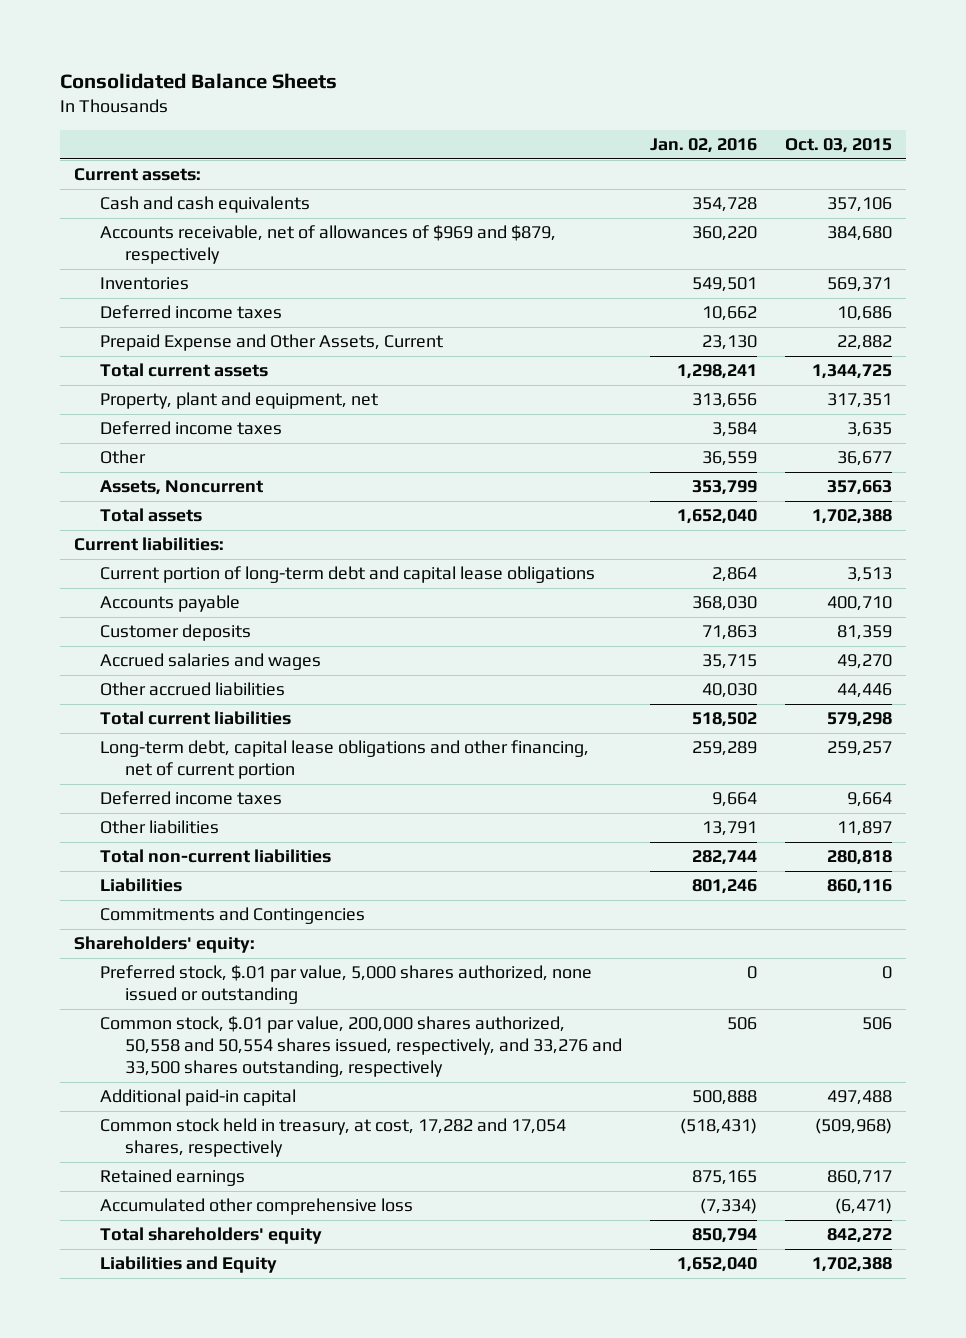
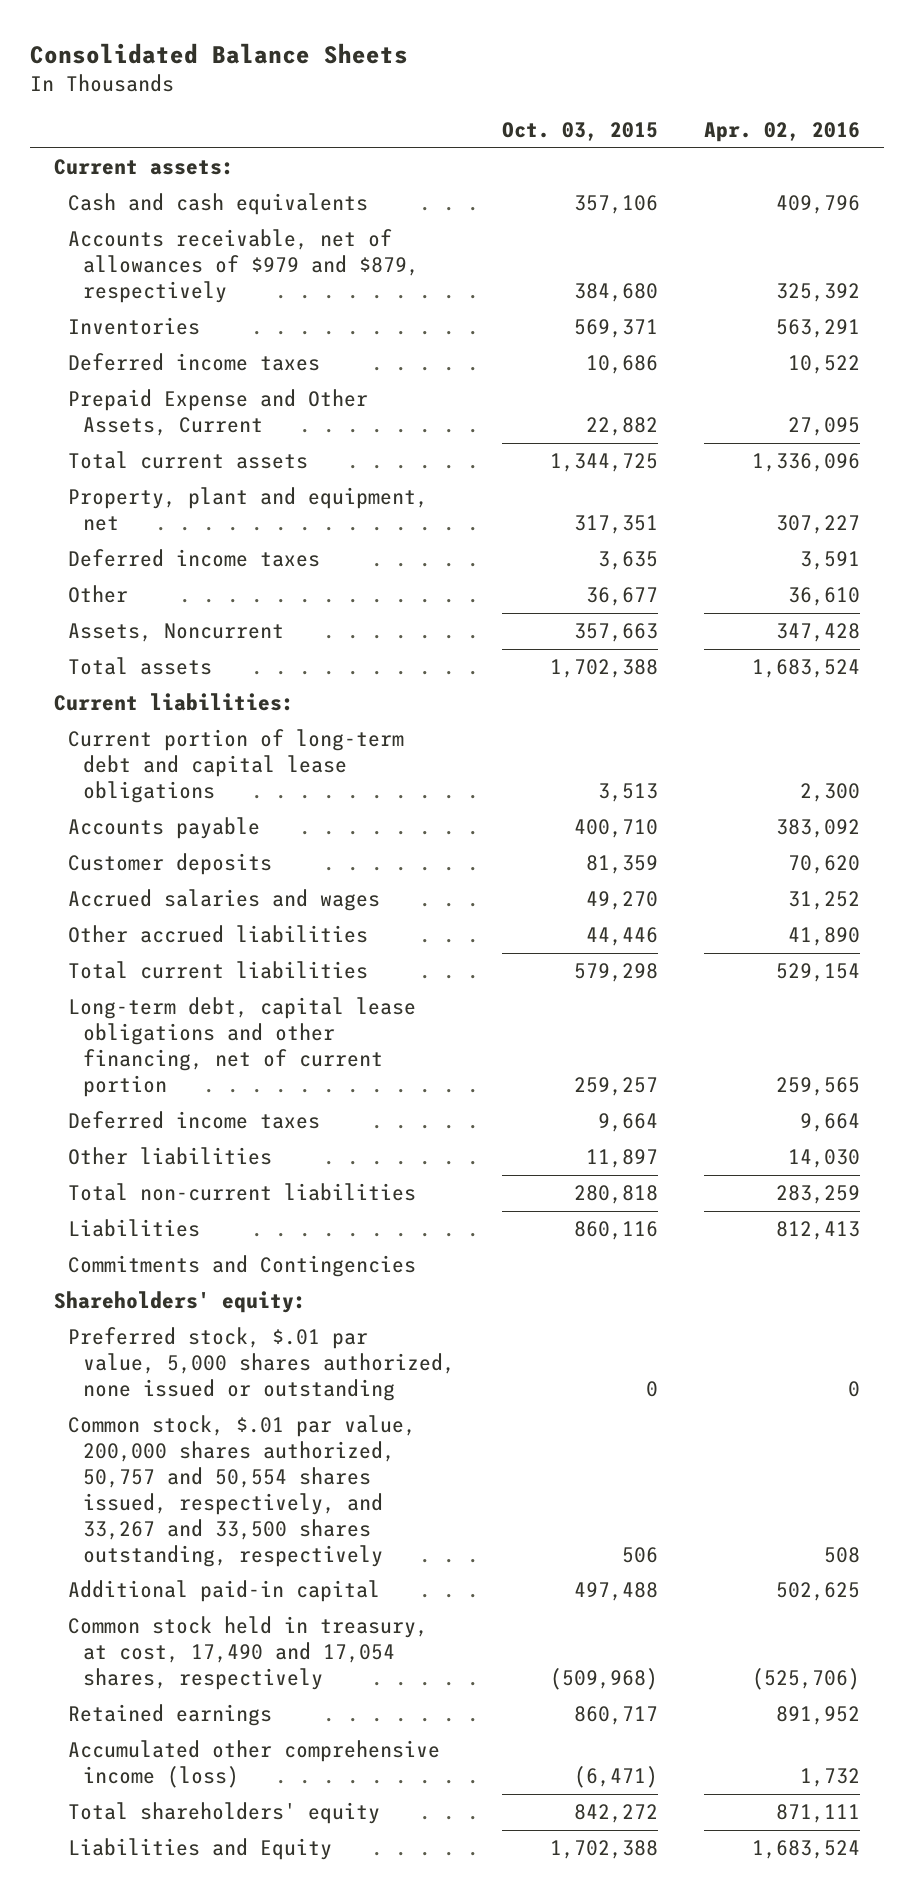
[650,138,758,154] Jan. 02, 2016 -> none
none -> [704,121,861,142] Apr. 02, 2016
[99,225,556,265] Accounts receivable, net of allowances of $969 and $879, respectively -> [68,229,420,304] Accounts receivable, net of allowances of $979 and $879, respectively
[99,1016,623,1078] Common stock, $.01 par value, 200,000 shares authorized, 50,558 and 50,554 shares issued, respectively, and 33,276 and 33,500 shares outstanding, respectively -> [68,1415,417,1567] Common stock, $.01 par value, 200,000 shares authorized, 50,757 and 50,554 shares issued, respectively, and 33,267 and 33,500 shares outstanding, respectively
[99,1118,566,1158] Common stock held in treasury, at cost, 17,282 and 17,054 shares, respectively -> [68,1616,429,1691] Common stock held in treasury, at cost, 17,490 and 17,054 shares, respectively
[99,1198,413,1216] Accumulated other comprehensive loss -> [68,1740,441,1789] Accumulated other comprehensive income (loss)

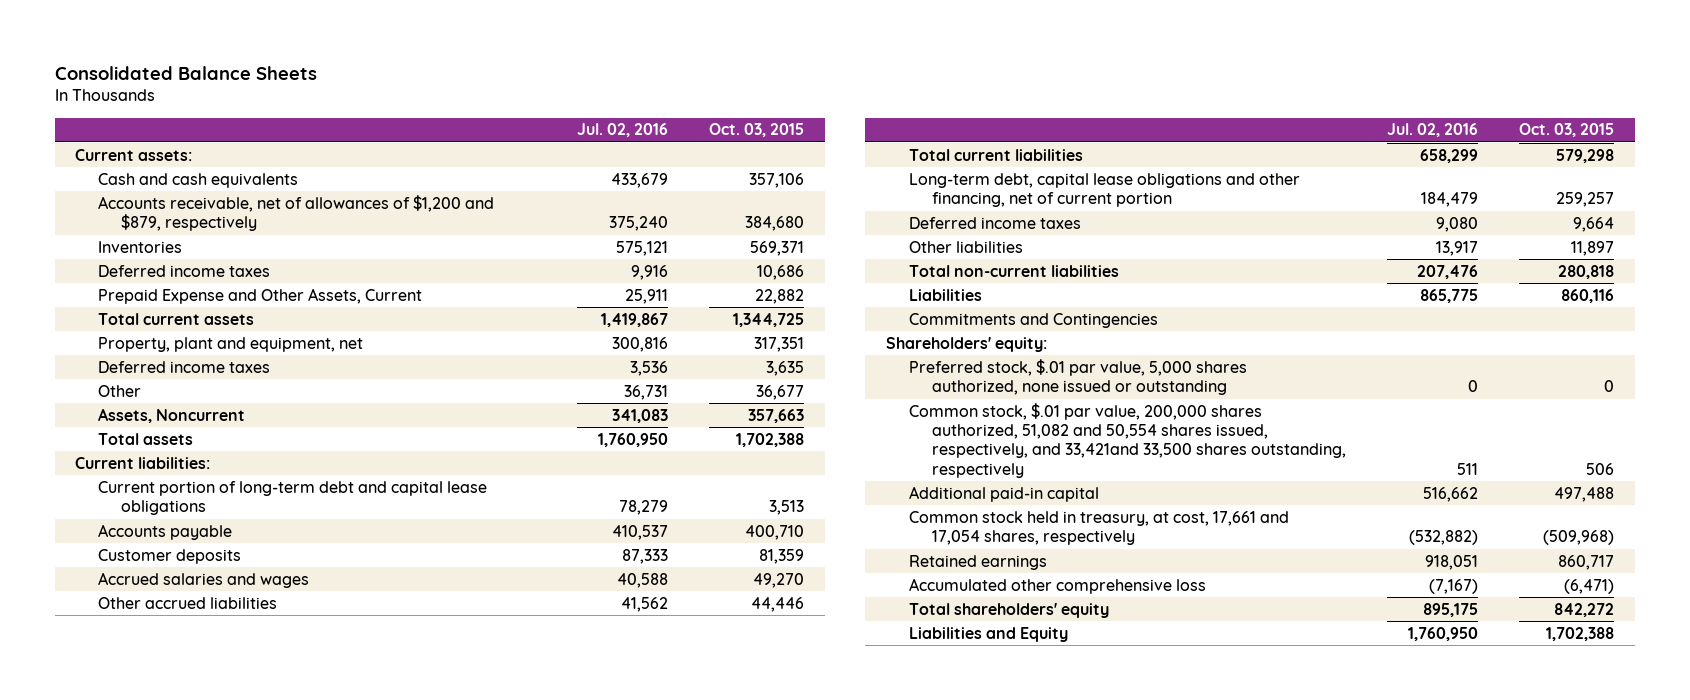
[704,121,861,142] Apr. 02, 2016 -> none
none -> [576,123,668,138] Jul. 02, 2016
[68,229,420,304] Accounts receivable, net of allowances of $979 and $879, respectively -> [98,194,495,232] Accounts receivable, net of allowances of $1,200 and $879, respectively
[68,1415,417,1567] Common stock, $.01 par value, 200,000 shares authorized, 50,757 and 50,554 shares issued, respectively, and 33,267 and 33,500 shares outstanding, respectively -> [908,402,1346,478] Common stock, $.01 par value, 200,000 shares authorized, 51,082 and 50,554 shares issued, respectively, and 33,421and 33,500 shares outstanding, respectively
[68,1616,429,1691] Common stock held in treasury, at cost, 17,490 and 17,054 shares, respectively -> [908,510,1289,546] Common stock held in treasury, at cost, 17,661 and 17,054 shares, respectively
[68,1740,441,1789] Accumulated other comprehensive income (loss) -> [908,577,1206,594] Accumulated other comprehensive loss

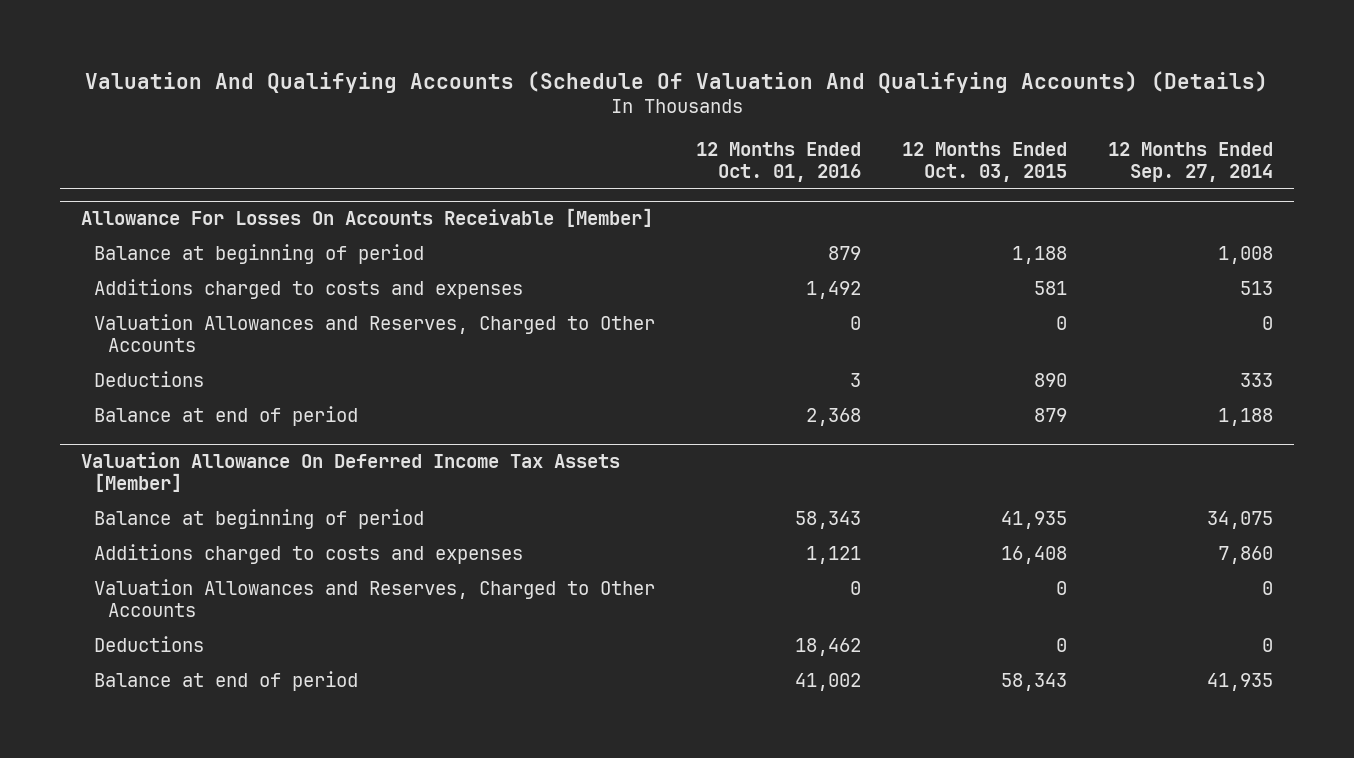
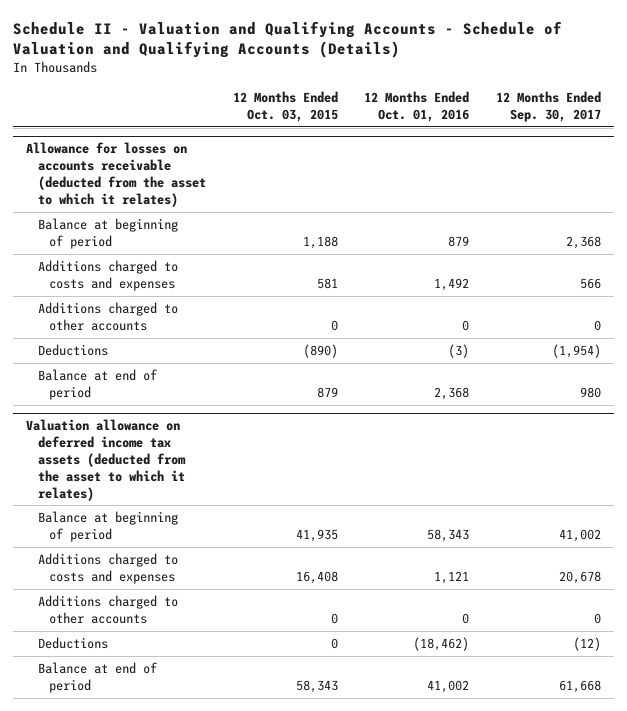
[85,70,1269,93] Valuation And Qualifying Accounts (Schedule Of Valuation And Qualifying Accounts) (Details) -> [13,20,563,59] Schedule II - Valuation and Qualifying Accounts - Schedule of Valuation and Qualifying Accounts (Details)
[1108,141,1274,182] 12 Months Ended Sep. 27, 2014 -> none
none -> [495,91,601,122] 12 Months Ended Sep. 30, 2017
[80,208,653,228] Allowance For Losses On Accounts Receivable [Member] -> [26,142,206,207] Allowance for losses on accounts receivable (deducted from the asset to which it relates)
[94,314,656,353] Valuation Allowances and Reserves, Charged to Other Accounts -> [37,301,178,331] Additions charged to other accounts
[850,373,862,388] 3 -> [448,343,470,358] (3)
[1034,373,1068,388] 890 -> [302,343,338,358] (890)
[80,452,620,493] Valuation Allowance On Deferred Income Tax Assets [Member] -> [26,419,186,501] Valuation allowance on deferred income tax assets (deducted from the asset to which it relates)
[94,579,656,618] Valuation Allowances and Reserves, Charged to Other Accounts -> [37,594,178,624] Additions charged to other accounts
[795,638,862,657] 18,462 -> [413,636,470,651] (18,462)

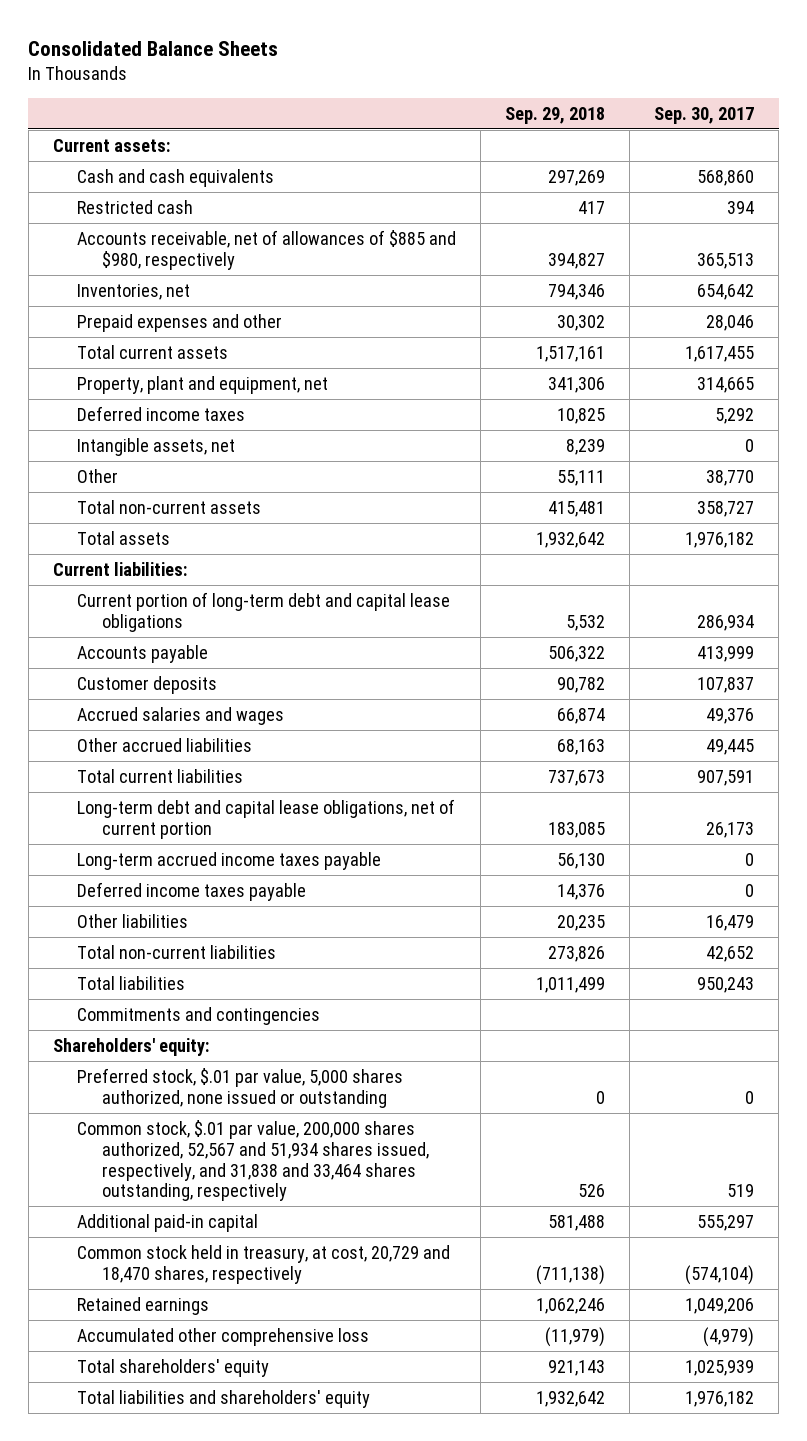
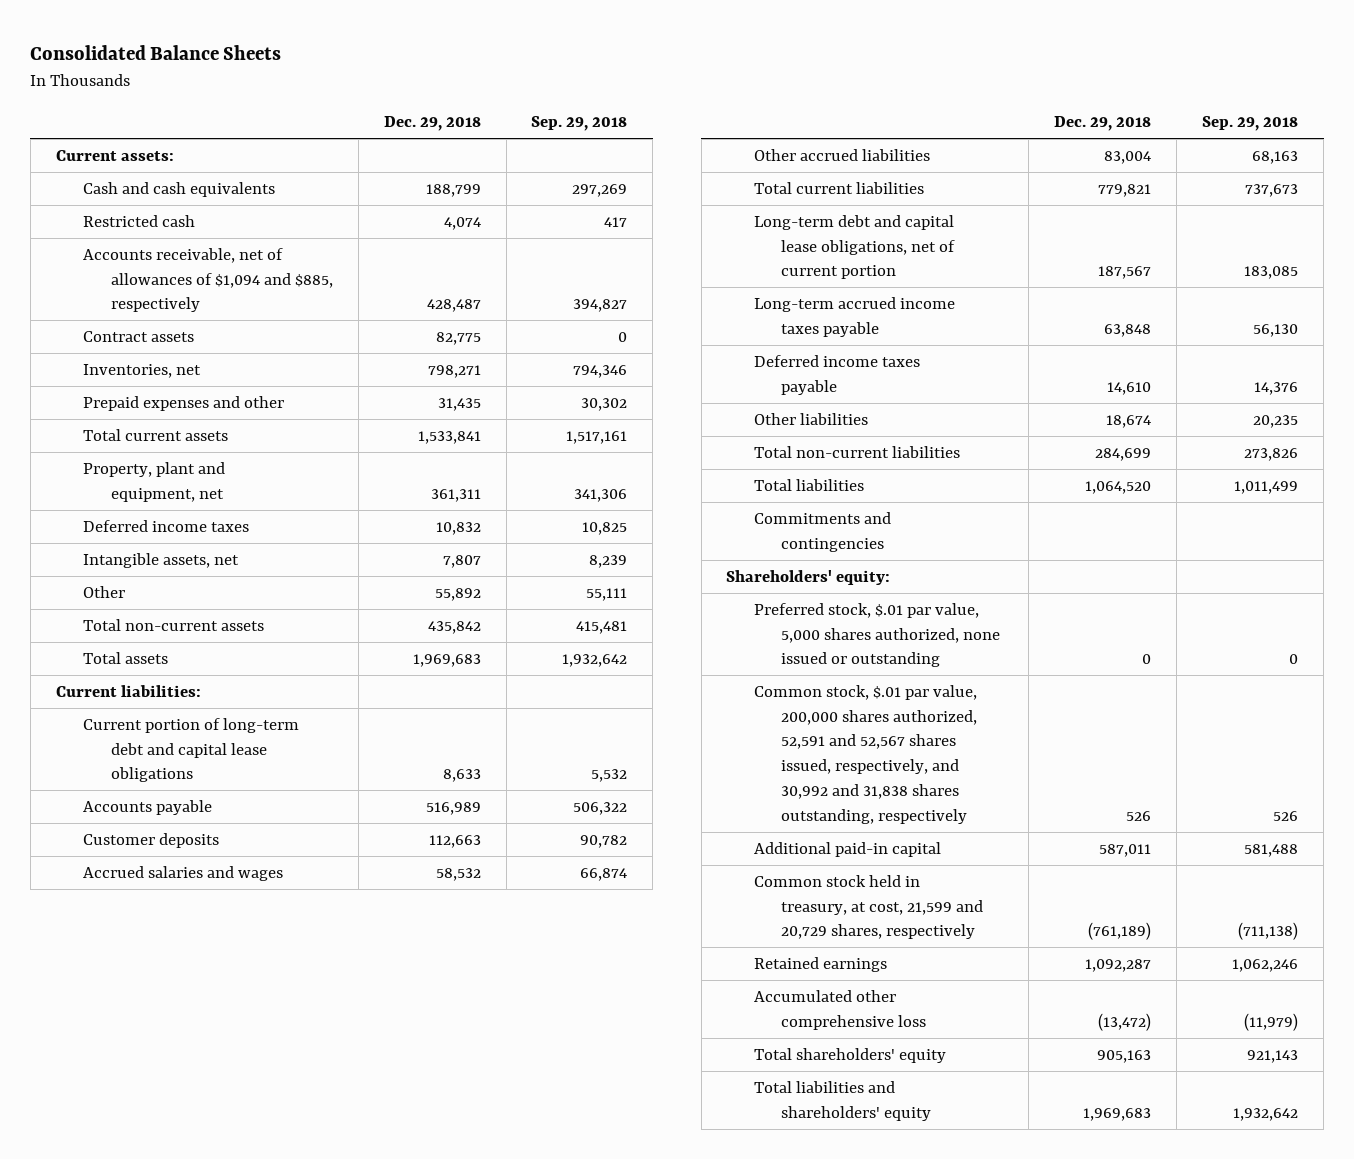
[654,106,755,124] Sep. 30, 2017 -> none
none -> [383,116,481,132] Dec. 29, 2018
[77,229,457,270] Accounts receivable, net of allowances of $885 and $980, respectively -> [83,247,333,313] Accounts receivable, net of allowances of $1,094 and $885, respectively
none -> [83,330,195,342] Contract assets
[77,1119,429,1202] Common stock, $.01 par value, 200,000 shares authorized, 52,567 and 51,934 shares issued, respectively, and 31,838 and 33,464 shares outstanding, respectively -> [753,684,978,824] Common stock, $.01 par value, 200,000 shares authorized, 52,591 and 52,567 shares issued, respectively, and 30,992 and 31,838 shares outstanding, respectively
[77,1244,451,1284] Common stock held in treasury, at cost, 20,729 and 18,470 shares, respectively -> [753,874,984,940] Common stock held in treasury, at cost, 21,599 and 20,729 shares, respectively

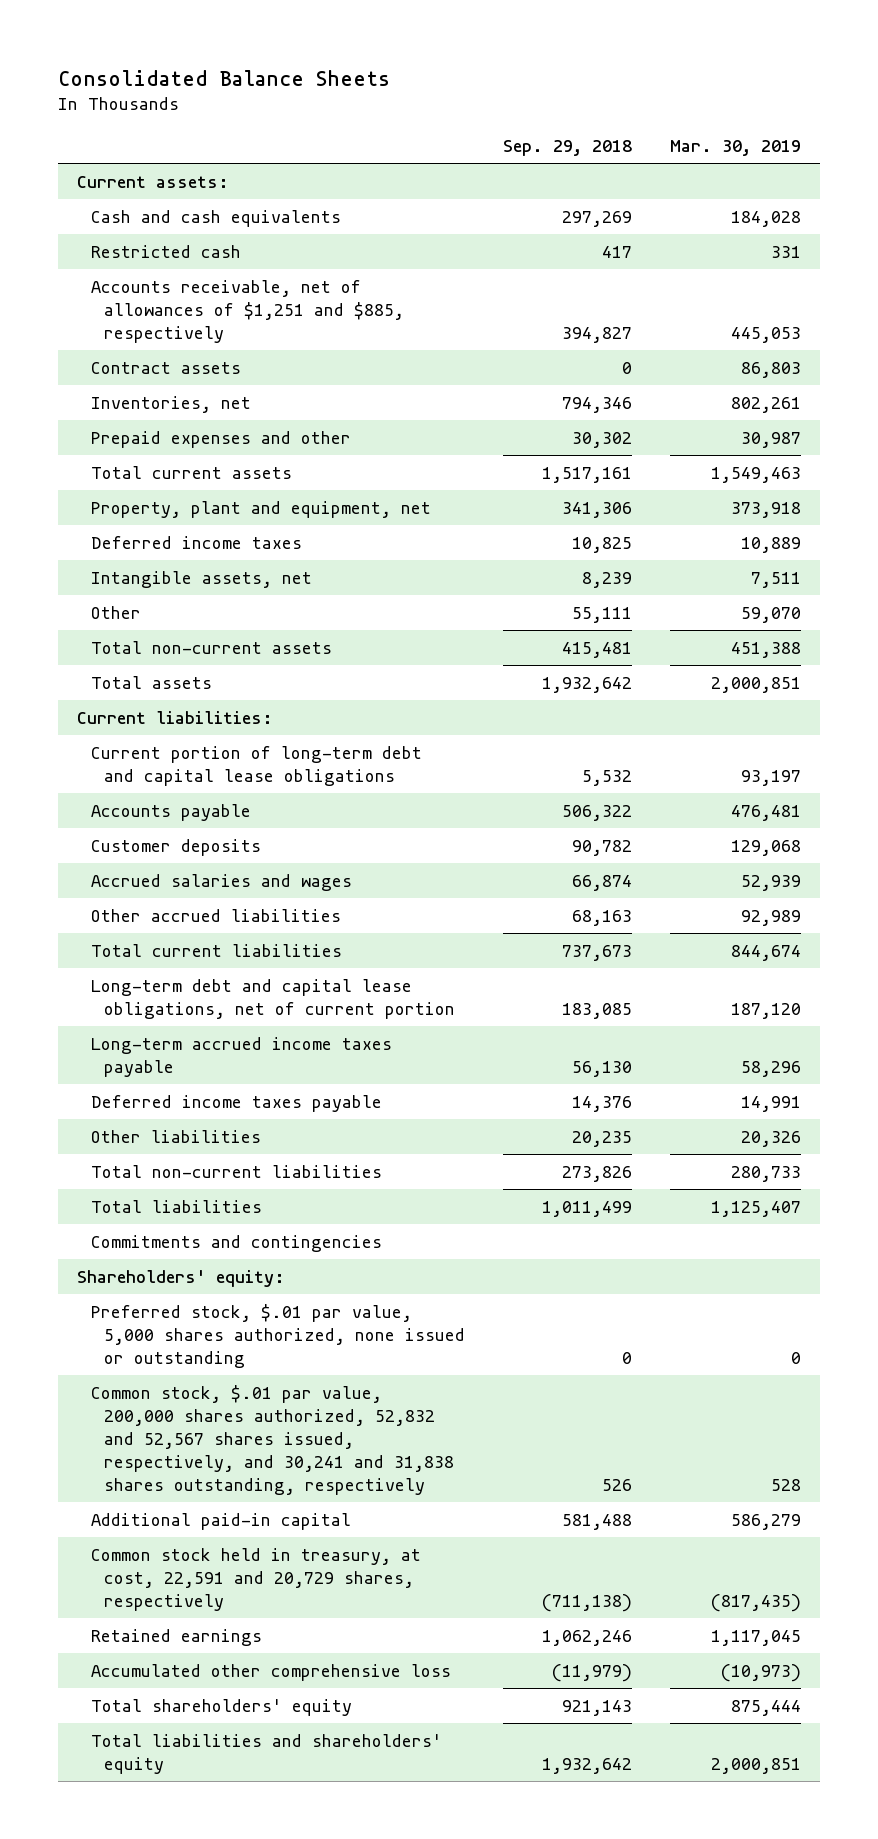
[383,116,481,132] Dec. 29, 2018 -> none
none -> [670,140,802,157] Mar. 30, 2019
[83,247,333,313] Accounts receivable, net of allowances of $1,094 and $885, respectively -> [90,279,405,343] Accounts receivable, net of allowances of $1,251 and $885, respectively
[753,684,978,824] Common stock, $.01 par value, 200,000 shares authorized, 52,591 and 52,567 shares issued, respectively, and 30,992 and 31,838 shares outstanding, respectively -> [90,1384,455,1495] Common stock, $.01 par value, 200,000 shares authorized, 52,832 and 52,567 shares issued, respectively, and 30,241 and 31,838 shares outstanding, respectively
[753,874,984,940] Common stock held in treasury, at cost, 21,599 and 20,729 shares, respectively -> [90,1547,421,1611] Common stock held in treasury, at cost, 22,591 and 20,729 shares, respectively

